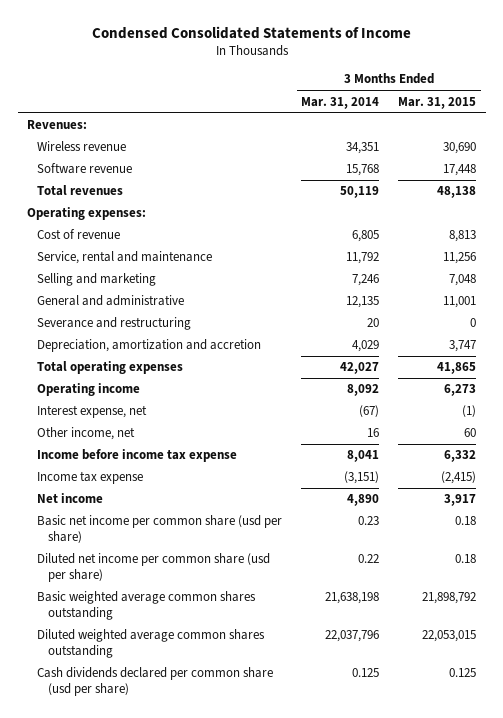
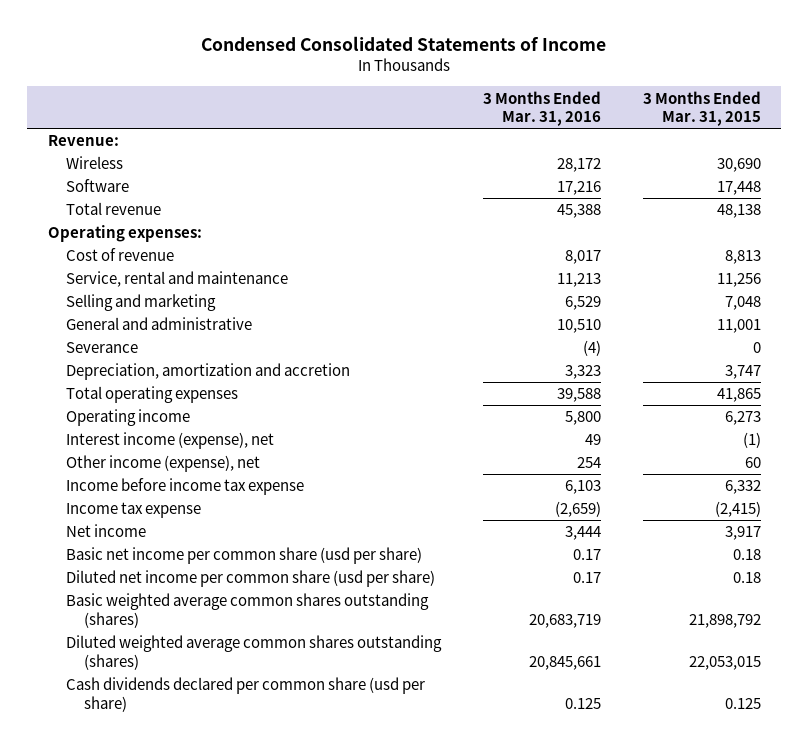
[301,96,380,109] Mar. 31, 2014 -> none
none -> [482,90,601,127] 3 Months Ended Mar. 31, 2016
[27,120,88,130] Revenues: -> [47,135,119,147] Revenue:
[37,141,127,152] Wireless revenue -> [66,156,124,170] Wireless
[37,163,133,175] Software revenue -> [66,179,130,193] Software
[37,185,124,197] Total revenues -> [66,202,162,216] Total revenue
[37,317,192,331] Severance and restructuring -> [66,342,139,354] Severance
[37,405,148,419] Interest expense, net -> [66,432,275,450] Interest income (expense), net
[37,427,136,441] Other income, net -> [66,455,261,473] Other income (expense), net
[37,591,257,621] Basic weighted average common shares outstanding -> [66,593,430,628] Basic weighted average common shares outstanding (shares)
[37,629,266,659] Diluted weighted average common shares outstanding -> [66,635,443,670] Diluted weighted average common shares outstanding (shares)

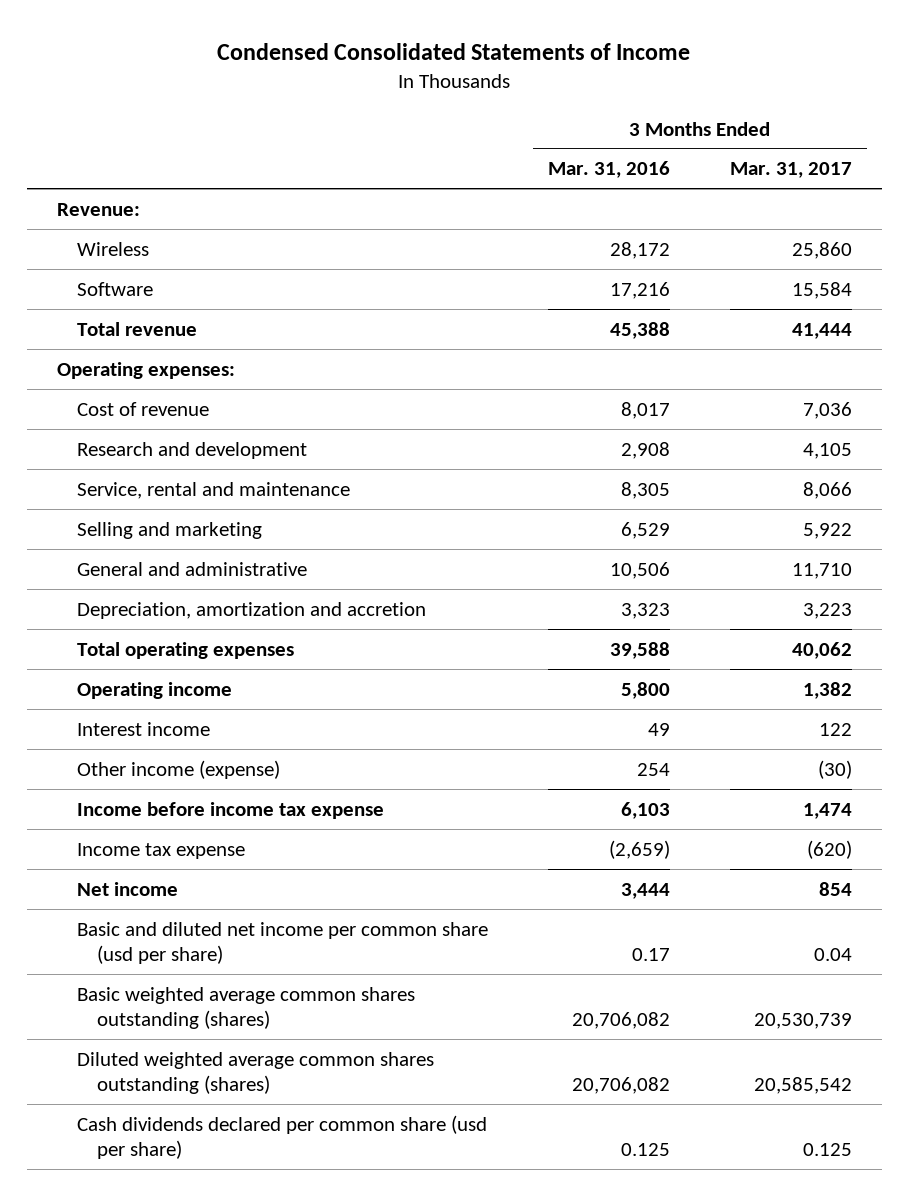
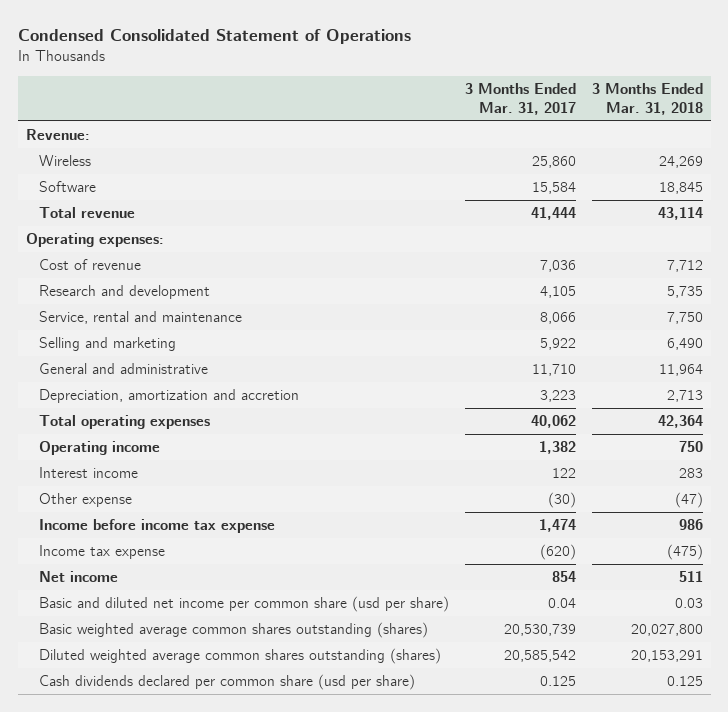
[217,42,691,60] Condensed Consolidated Statements of Income -> [17,28,411,44] Condensed Consolidated Statement of Operations
[547,161,670,179] Mar. 31, 2016 -> none
none -> [591,83,703,116] 3 Months Ended Mar. 31, 2018
[76,759,280,779] Other income (expense) -> [38,493,132,508] Other expense

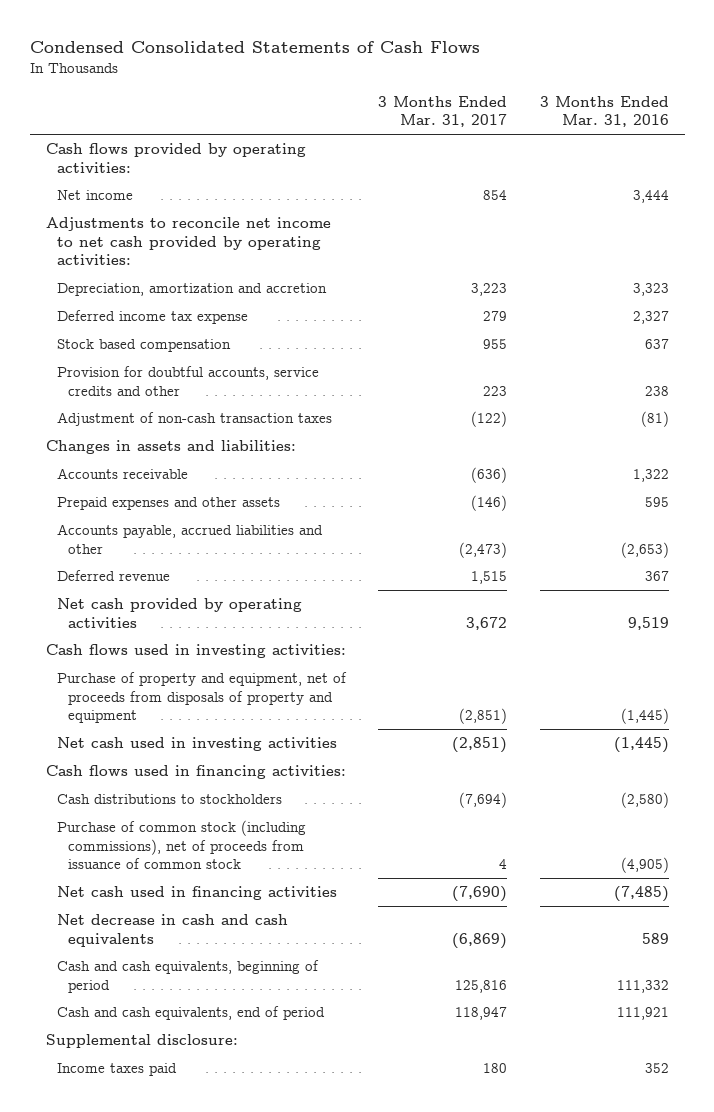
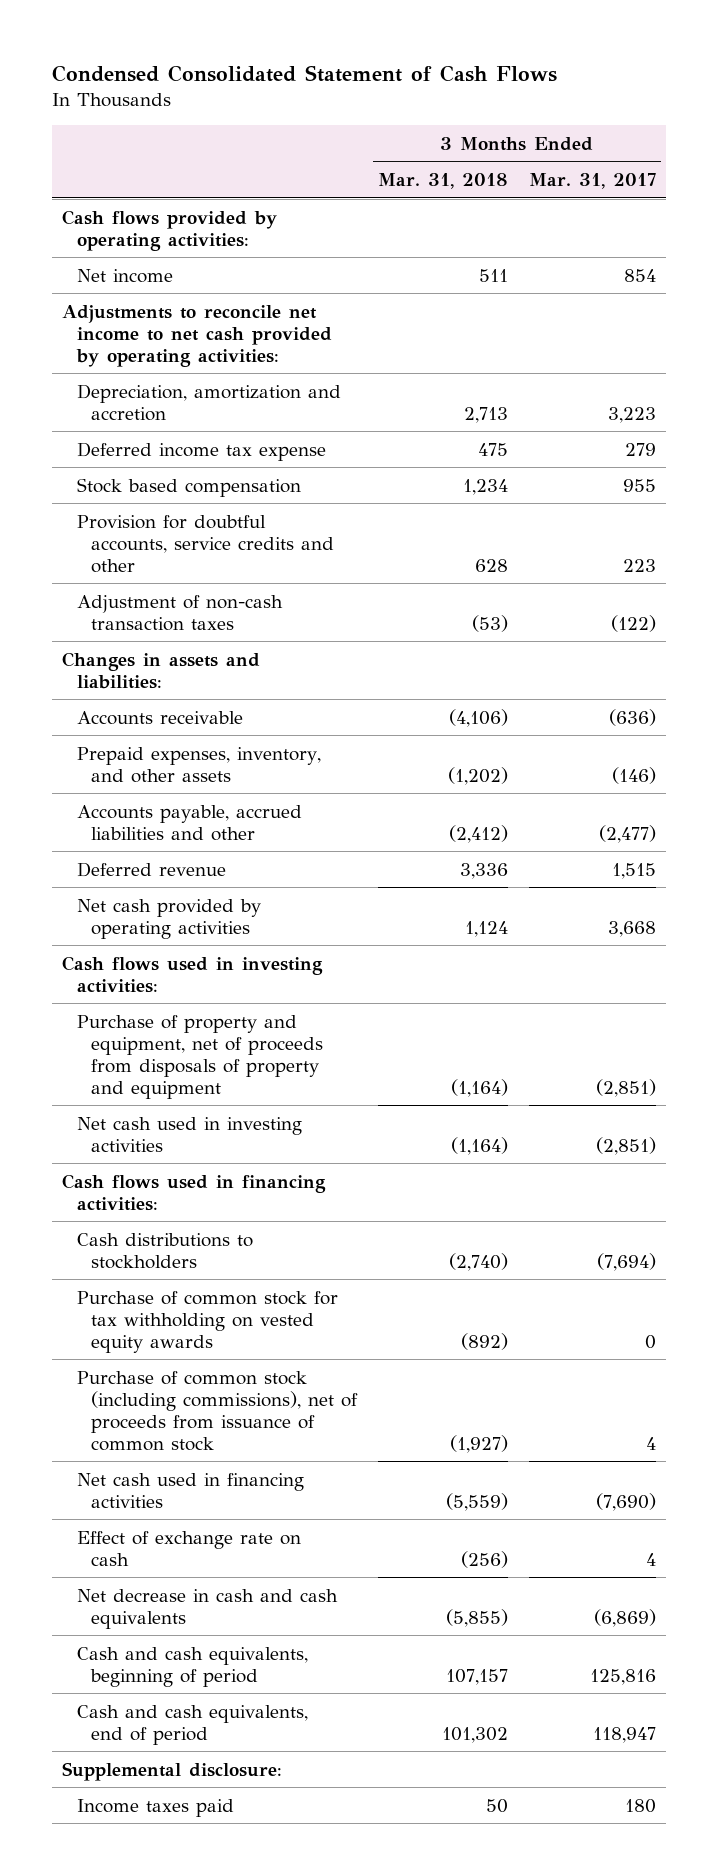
[29,40,480,53] Condensed Consolidated Statements of Cash Flows -> [51,65,557,83] Condensed Consolidated Statement of Cash Flows
[539,95,669,128] 3 Months Ended Mar. 31, 2016 -> none
none -> [378,172,509,189] Mar. 31, 2018
[57,496,281,510] Prepaid expenses and other assets -> [76,746,321,783] Prepaid expenses, inventory, and other assets
[459,541,508,558] (2,473) -> [598,824,656,843] (2,477)
[466,616,508,630] 3,672 -> [607,920,656,937] 3,668
none -> [76,1290,338,1353] Purchase of common stock for tax withholding on vested equity awards
none -> [76,1530,301,1566] Effect of exchange rate on cash

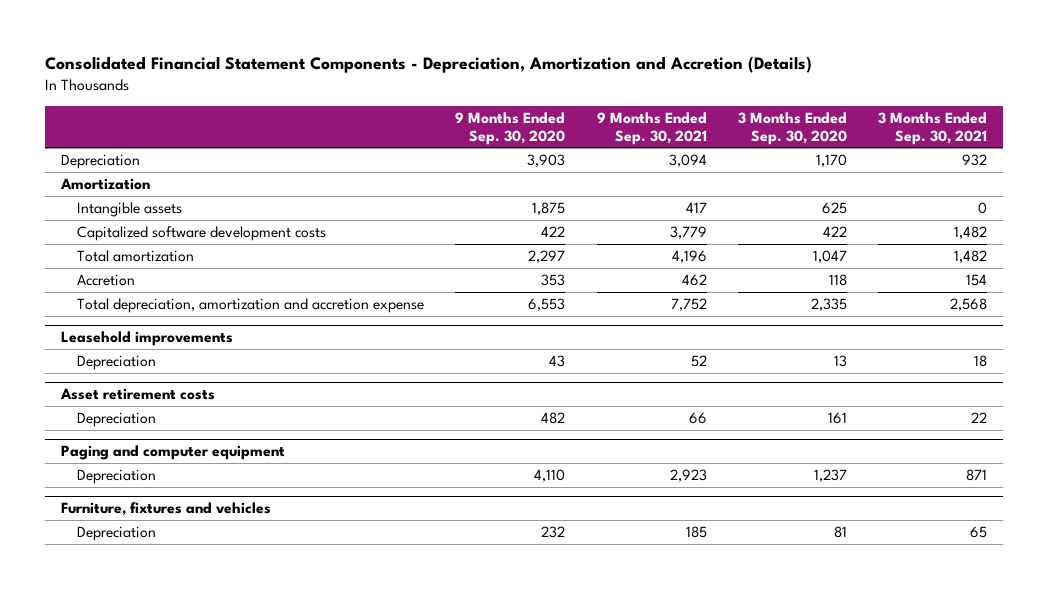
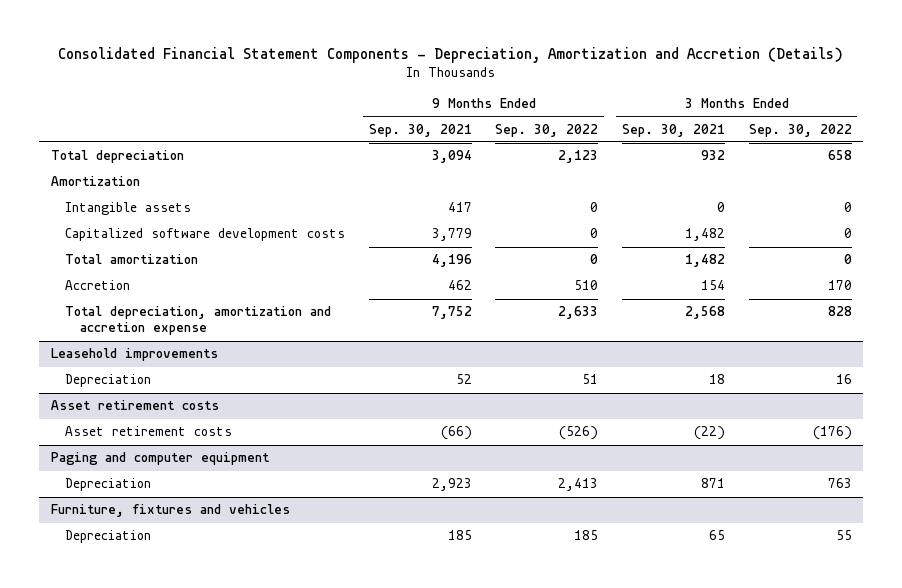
[455,111,566,145] 9 Months Ended Sep. 30, 2020 -> none
[737,111,847,145] 3 Months Ended Sep. 30, 2020 -> none
none -> [495,123,599,137] Sep. 30, 2022
none -> [748,123,852,137] Sep. 30, 2022
[61,154,141,170] Depreciation -> [50,150,184,164] Total depreciation
[76,412,156,428] Depreciation -> none
none -> [65,426,233,437] Asset retirement costs

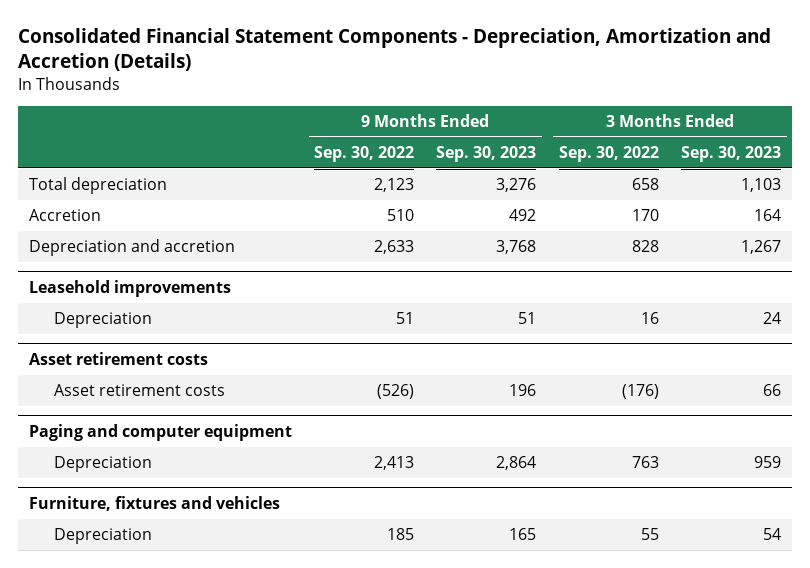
[368,123,472,137] Sep. 30, 2021 -> none
[621,123,725,137] Sep. 30, 2021 -> none
none -> [436,145,537,162] Sep. 30, 2023
none -> [680,145,781,162] Sep. 30, 2023
[50,176,140,187] Amortization -> none
[65,202,192,216] Intangible assets -> none
[65,228,346,242] Capitalized software development costs -> none
[65,254,199,265] Total amortization -> none
[65,306,332,336] Total depreciation, amortization and accretion expense -> [28,239,235,257] Depreciation and accretion

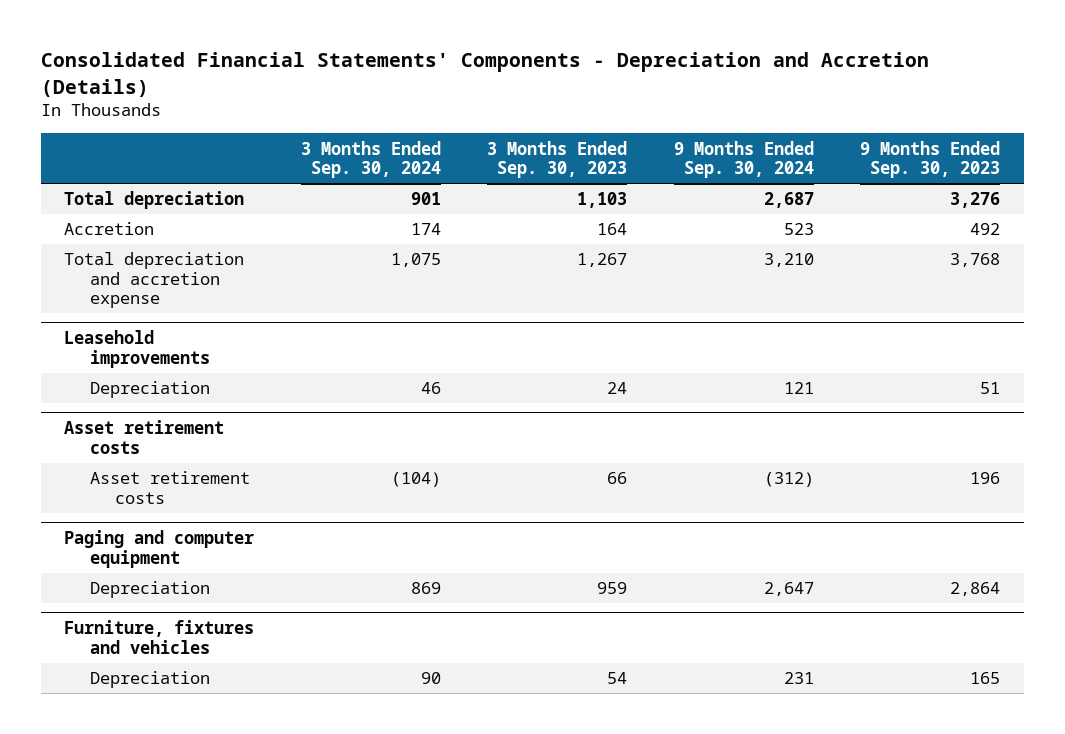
[17,27,771,71] Consolidated Financial Statement Components - Depreciation, Amortization and Accretion (Details) -> [41,52,930,97] Consolidated Financial Statements' Components - Depreciation and Accretion (Details)
[314,145,415,162] Sep. 30, 2022 -> none
[558,145,659,162] Sep. 30, 2022 -> none
none -> [300,140,441,179] 3 Months Ended Sep. 30, 2024
none -> [673,140,814,179] 9 Months Ended Sep. 30, 2024
[28,239,235,257] Depreciation and accretion -> [64,252,245,309] Total depreciation and accretion expense

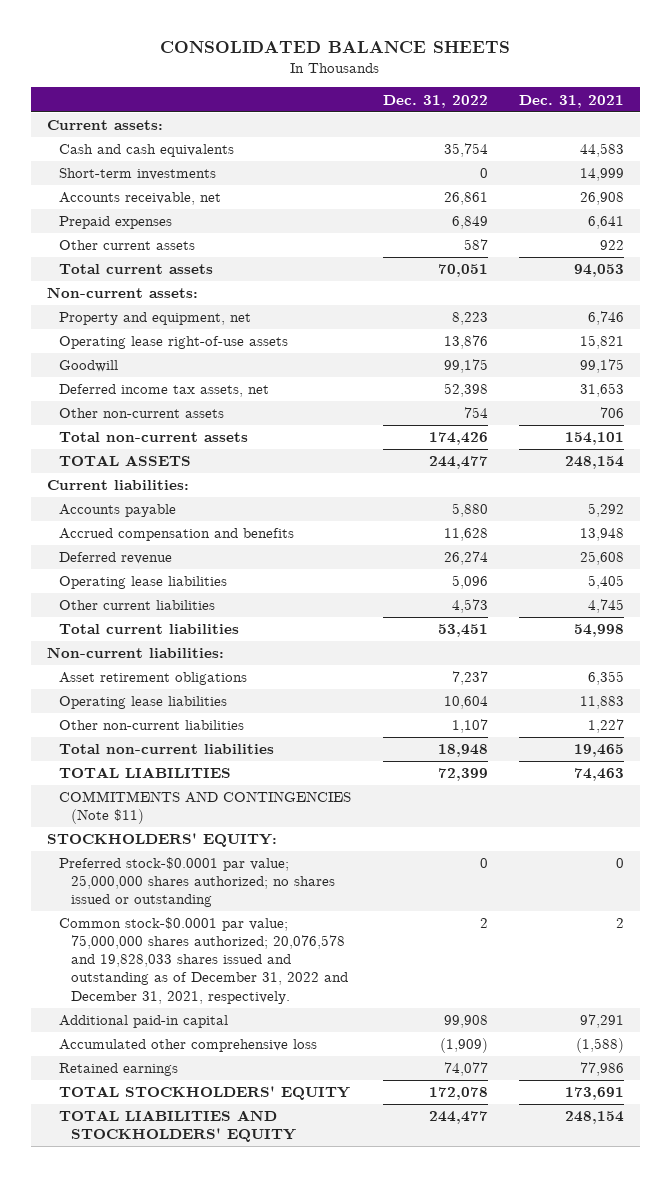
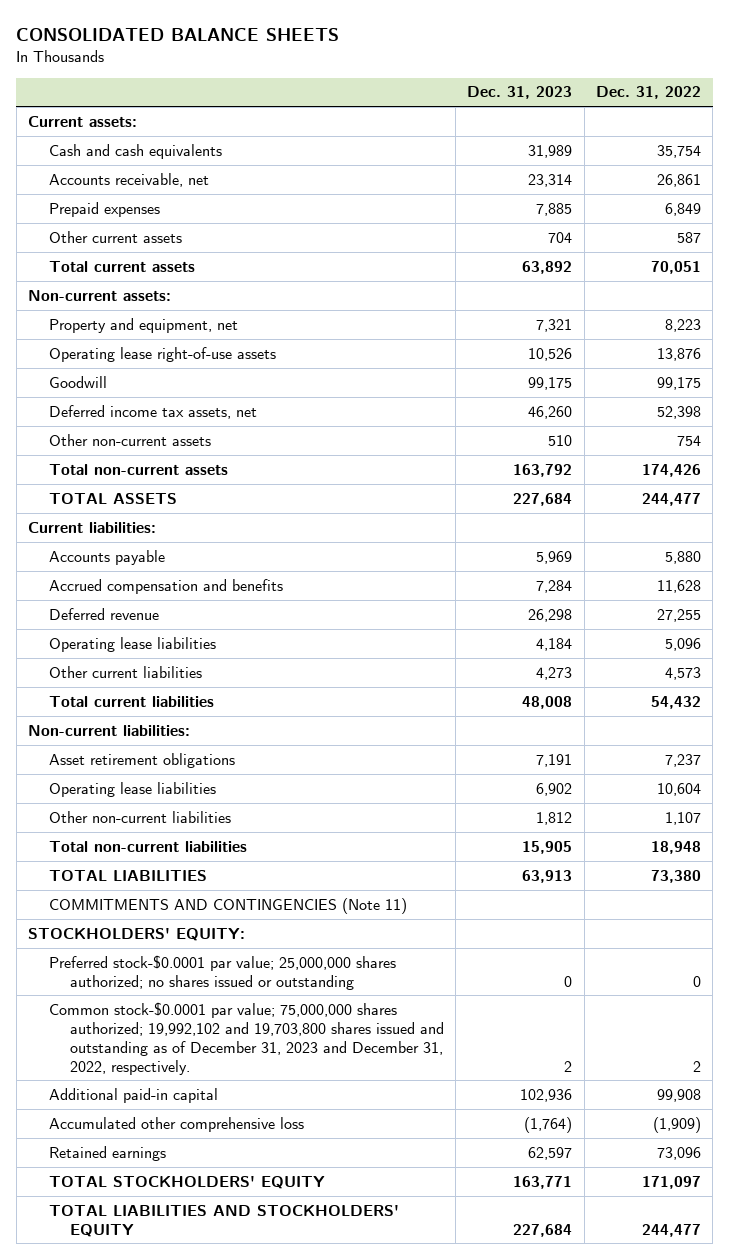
[519,94,625,108] Dec. 31, 2021 -> none
none -> [467,86,573,100] Dec. 31, 2023
[59,168,217,181] Short-term investments -> none
[443,551,488,566] 26,274 -> [656,608,701,622] 27,255
[437,624,488,638] 53,451 -> [650,695,701,709] 54,432
[437,768,488,782] 72,399 -> [650,869,701,883] 73,380
[59,791,352,825] COMMITMENTS AND CONTINGENCIES (Note $11) -> [48,897,407,914] COMMITMENTS AND CONTINGENCIES (Note 11)
[59,917,349,1004] Common stock-$0.0001 par value; 75,000,000 shares authorized; 20,076,578 and 19,828,033 shares issued and outstanding as of December 31, 2022 and December 31, 2021, respectively. -> [48,1001,444,1075] Common stock-$0.0001 par value; 75,000,000 shares authorized; 19,992,102 and 19,703,800 shares issued and outstanding as of December 31, 2023 and December 31, 2022, respectively.
[443,1062,488,1077] 74,077 -> [656,1146,701,1160] 73,096
[428,1087,488,1101] 172,078 -> [641,1175,701,1189] 171,097

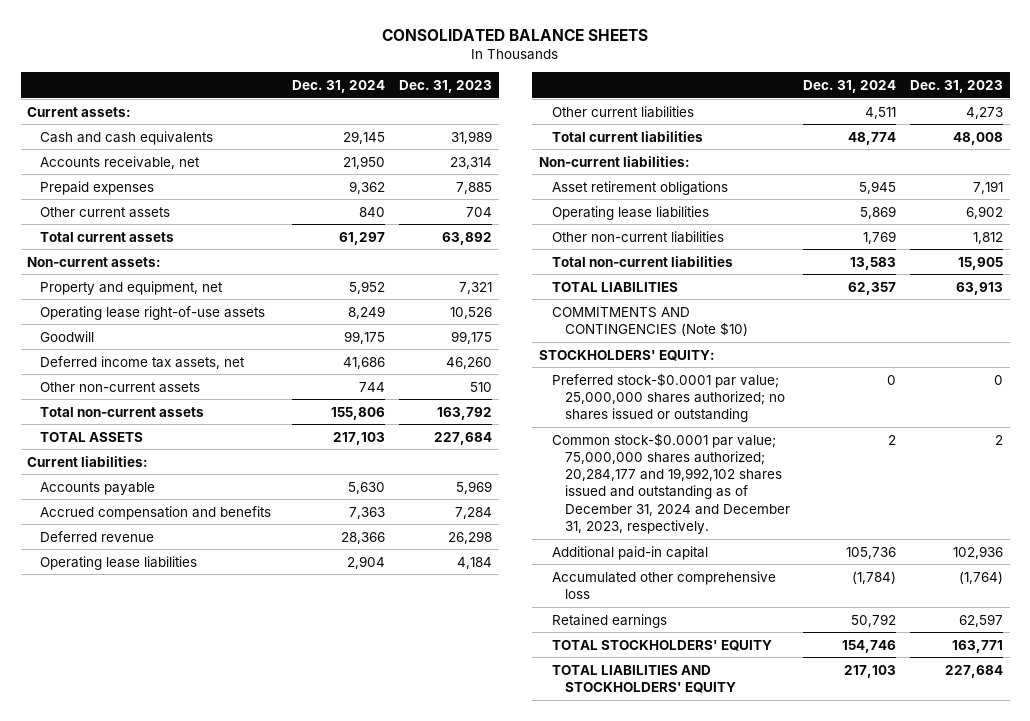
[595,86,701,100] Dec. 31, 2022 -> none
none -> [291,80,385,94] Dec. 31, 2024
[48,897,407,914] COMMITMENTS AND CONTINGENCIES (Note 11) -> [551,306,748,336] COMMITMENTS AND CONTINGENCIES (Note $10)
[48,1001,444,1075] Common stock-$0.0001 par value; 75,000,000 shares authorized; 19,992,102 and 19,703,800 shares issued and outstanding as of December 31, 2023 and December 31, 2022, respectively. -> [551,432,790,534] Common stock-$0.0001 par value; 75,000,000 shares authorized; 20,284,177 and 19,992,102 shares issued and outstanding as of December 31, 2024 and December 31, 2023, respectively.

